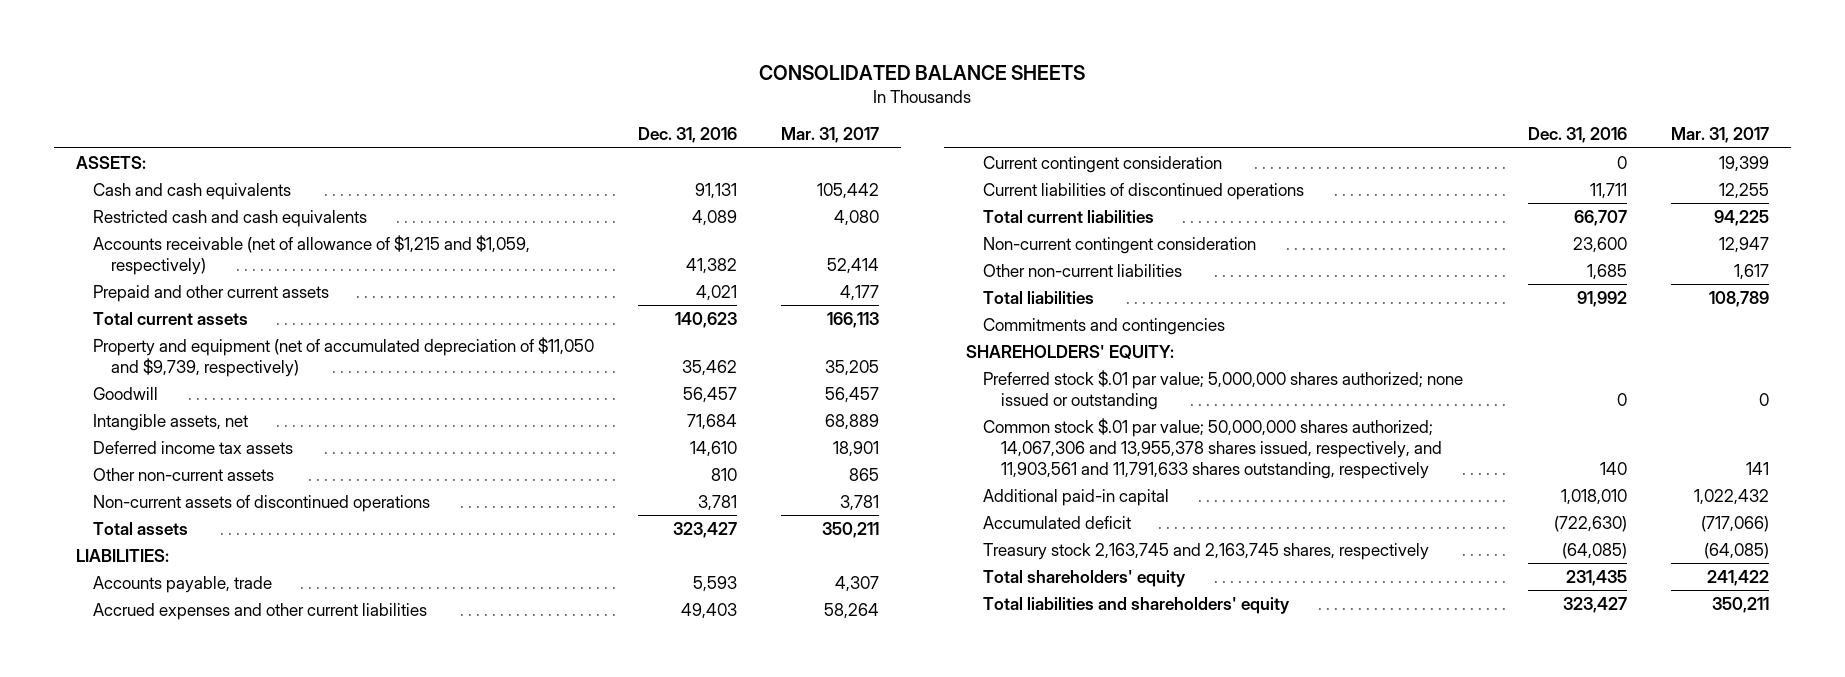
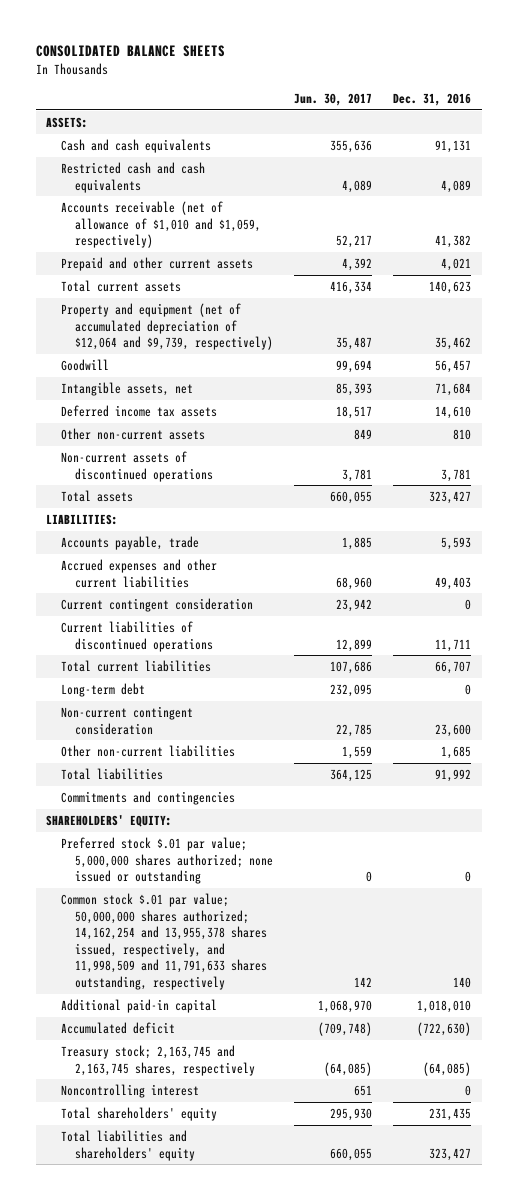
[781,127,880,144] Mar. 31, 2017 -> none
none -> [293,92,372,106] Jun. 30, 2017
[93,234,531,275] Accounts receivable (net of allowance of $1,215 and $1,059, respectively) -> [60,200,261,249] Accounts receivable (net of allowance of $1,010 and $1,059, respectively)
[93,336,595,377] Property and equipment (net of accumulated depreciation of $11,050 and $9,739, respectively) -> [60,302,273,351] Property and equipment (net of accumulated depreciation of $12,064 and $9,739, respectively)
none -> [60,682,145,697] Long-term debt
[983,417,1442,479] Common stock $.01 par value; 50,000,000 shares authorized; 14,067,306 and 13,955,378 shares issued, respectively, and 11,903,561 and 11,791,633 shares outstanding, respectively -> [60,892,267,990] Common stock $.01 par value; 50,000,000 shares authorized; 14,162,254 and 13,955,378 shares issued, respectively, and 11,998,509 and 11,791,633 shares outstanding, respectively
[983,542,1430,560] Treasury stock 2,163,745 and 2,163,745 shares, respectively -> [60,1044,255,1076] Treasury stock; 2,163,745 and 2,163,745 shares, respectively
none -> [60,1083,199,1098] Noncontrolling interest

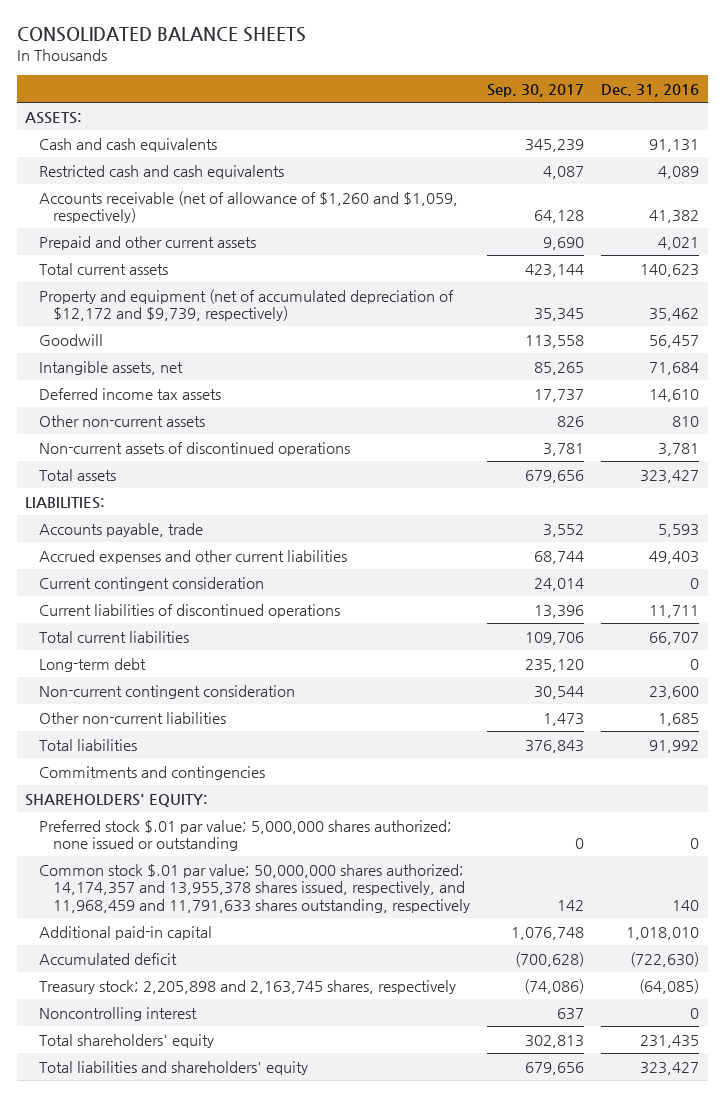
[293,92,372,106] Jun. 30, 2017 -> none
none -> [487,83,585,97] Sep. 30, 2017
[60,200,261,249] Accounts receivable (net of allowance of $1,010 and $1,059, respectively) -> [39,190,459,224] Accounts receivable (net of allowance of $1,260 and $1,059, respectively)
[60,302,273,351] Property and equipment (net of accumulated depreciation of $12,064 and $9,739, respectively) -> [39,288,455,322] Property and equipment (net of accumulated depreciation of $12,172 and $9,739, respectively)
[60,892,267,990] Common stock $.01 par value; 50,000,000 shares authorized; 14,162,254 and 13,955,378 shares issued, respectively, and 11,998,509 and 11,791,633 shares outstanding, respectively -> [39,863,471,913] Common stock $.01 par value; 50,000,000 shares authorized; 14,174,357 and 13,955,378 shares issued, respectively, and 11,968,459 and 11,791,633 shares outstanding, respectively
[60,1044,255,1076] Treasury stock; 2,163,745 and 2,163,745 shares, respectively -> [39,979,457,994] Treasury stock; 2,205,898 and 2,163,745 shares, respectively

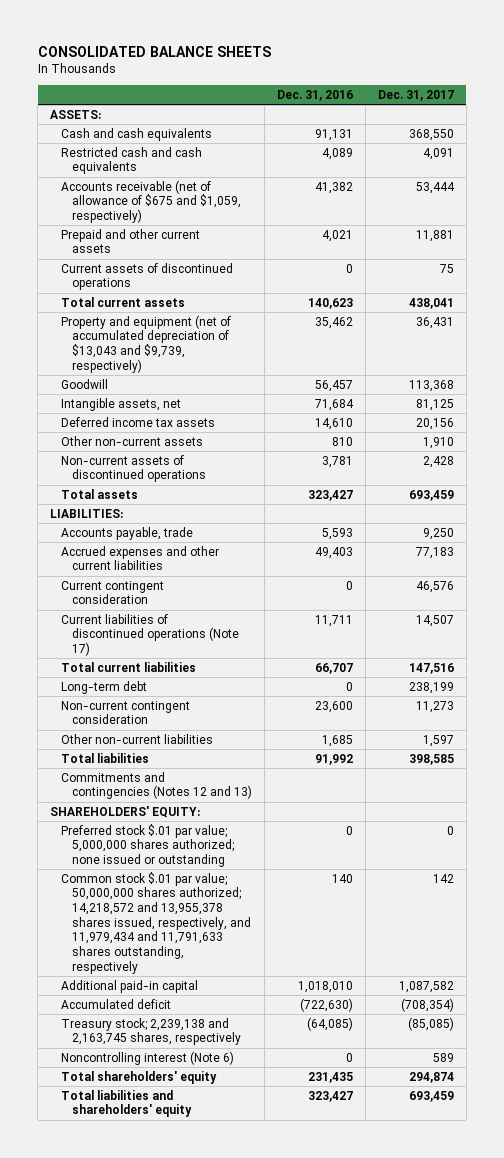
[487,83,585,97] Sep. 30, 2017 -> none
none -> [377,89,454,101] Dec. 31, 2017
[39,190,459,224] Accounts receivable (net of allowance of $1,260 and $1,059, respectively) -> [61,179,242,224] Accounts receivable (net of allowance of $675 and $1,059, respectively)
none -> [61,262,234,291] Current assets of discontinued operations
[39,288,455,322] Property and equipment (net of accumulated depreciation of $12,172 and $9,739, respectively) -> [61,314,232,373] Property and equipment (net of accumulated depreciation of $13,043 and $9,739, respectively)
[39,603,341,618] Current liabilities of discontinued operations -> [61,613,240,657] Current liabilities of discontinued operations (Note 17)
[39,765,266,780] Commitments and contingencies -> [61,771,253,800] Commitments and contingencies (Notes 12 and 13)
[39,863,471,913] Common stock $.01 par value; 50,000,000 shares authorized; 14,174,357 and 13,955,378 shares issued, respectively, and 11,968,459 and 11,791,633 shares outstanding, respectively -> [61,871,252,974] Common stock $.01 par value; 50,000,000 shares authorized; 14,218,572 and 13,955,378 shares issued, respectively, and 11,979,434 and 11,791,633 shares outstanding, respectively
[39,979,457,994] Treasury stock; 2,205,898 and 2,163,745 shares, respectively -> [61,1017,242,1046] Treasury stock; 2,239,138 and 2,163,745 shares, respectively
[39,1006,198,1021] Noncontrolling interest -> [61,1050,235,1065] Noncontrolling interest (Note 6)

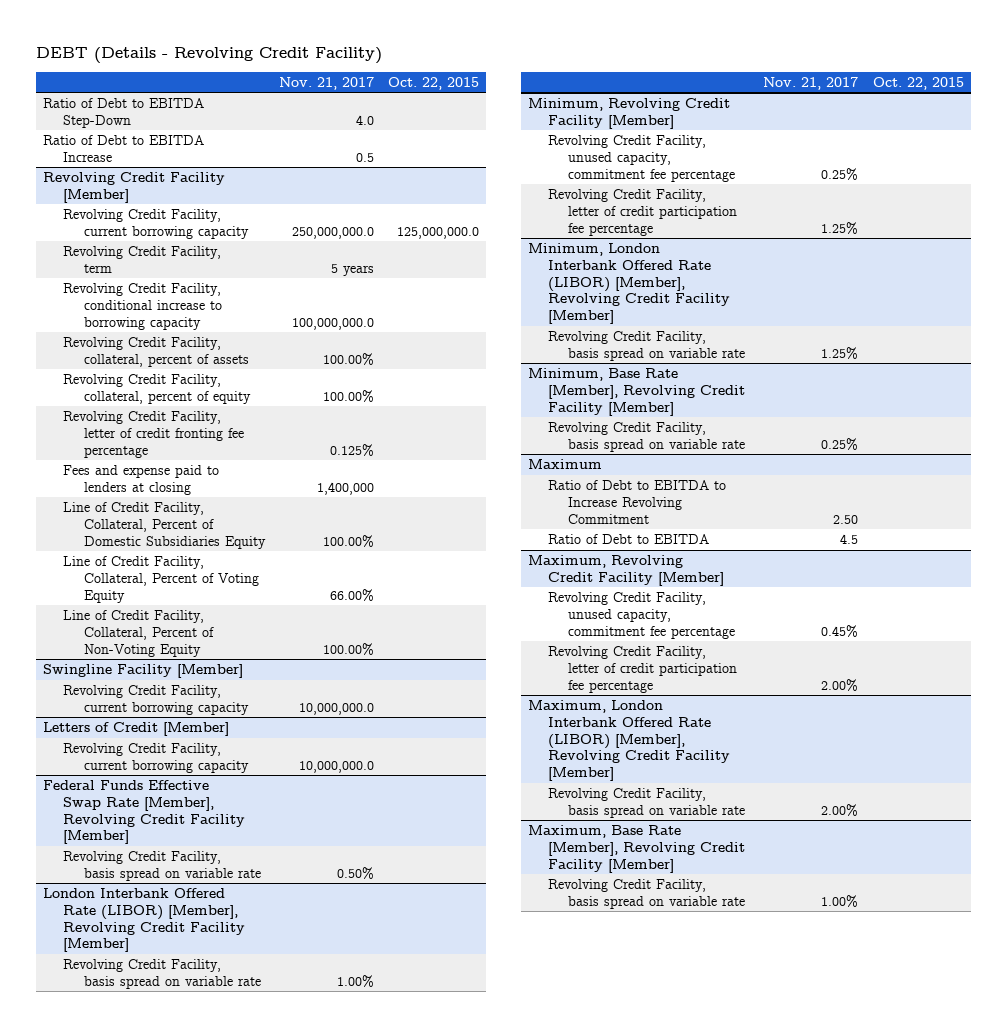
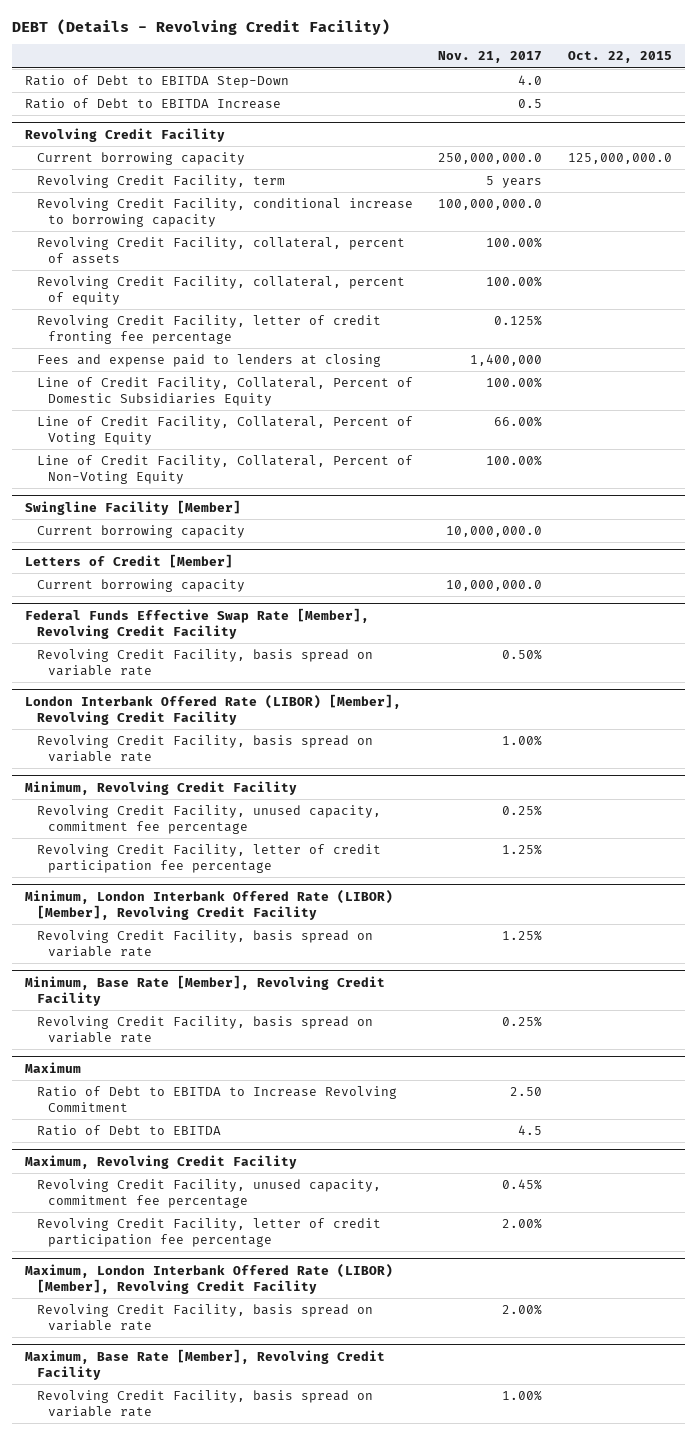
[43,172,226,203] Revolving Credit Facility [Member] -> [25,127,226,142] Revolving Credit Facility
[63,209,249,239] Revolving Credit Facility, current borrowing capacity -> [36,152,245,166] Current borrowing capacity
[63,685,249,715] Revolving Credit Facility, current borrowing capacity -> [36,525,245,539] Current borrowing capacity
[63,743,249,773] Revolving Credit Facility, current borrowing capacity -> [36,579,245,593] Current borrowing capacity
[43,780,246,845] Federal Funds Effective Swap Rate [Member], Revolving Credit Facility [Member] -> [25,607,370,639] Federal Funds Effective Swap Rate [Member], Revolving Credit Facility
[43,888,246,953] London Interbank Offered Rate (LIBOR) [Member], Revolving Credit Facility [Member] -> [25,693,402,725] London Interbank Offered Rate (LIBOR) [Member], Revolving Credit Facility
[527,98,730,129] Minimum, Revolving Credit Facility [Member] -> [25,780,298,795] Minimum, Revolving Credit Facility
[527,243,731,325] Minimum, London Interbank Offered Rate (LIBOR) [Member], Revolving Credit Facility [Member] -> [25,889,394,920] Minimum, London Interbank Offered Rate (LIBOR) [Member], Revolving Credit Facility
[527,368,746,416] Minimum, Base Rate [Member], Revolving Credit Facility [Member] -> [25,974,386,1006] Minimum, Base Rate [Member], Revolving Credit Facility
[527,555,725,586] Maximum, Revolving Credit Facility [Member] -> [25,1154,298,1169] Maximum, Revolving Credit Facility
[527,700,731,782] Maximum, London Interbank Offered Rate (LIBOR) [Member], Revolving Credit Facility [Member] -> [25,1263,394,1294] Maximum, London Interbank Offered Rate (LIBOR) [Member], Revolving Credit Facility
[527,825,746,873] Maximum, Base Rate [Member], Revolving Credit Facility [Member] -> [25,1348,386,1380] Maximum, Base Rate [Member], Revolving Credit Facility

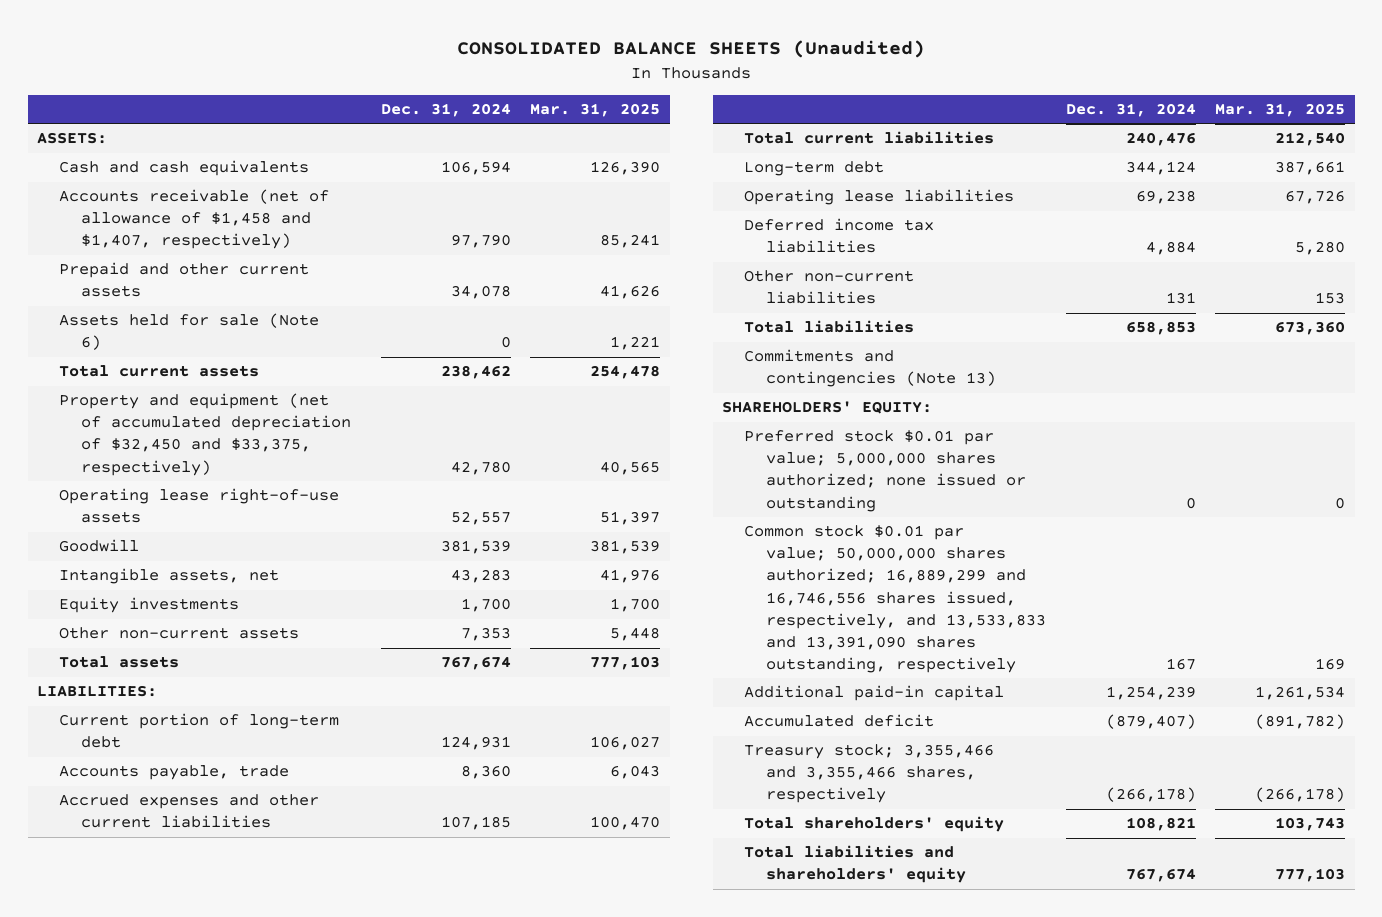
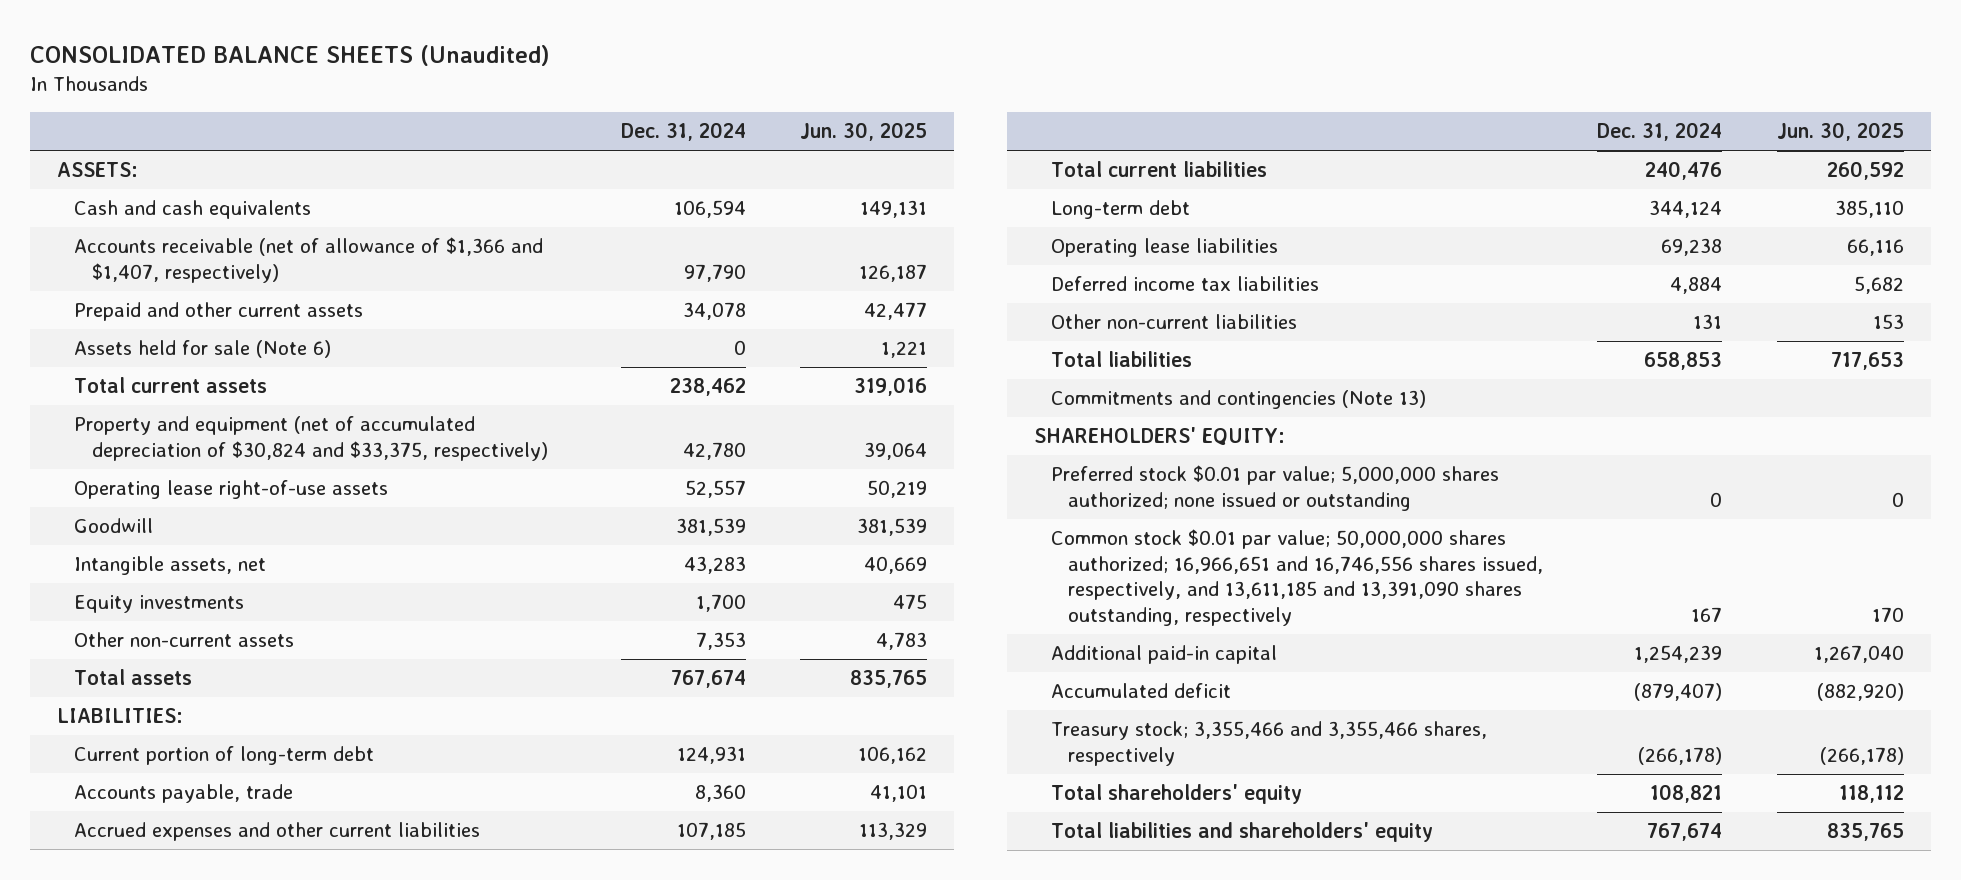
[529,103,660,118] Mar. 31, 2025 -> none
none -> [800,122,928,142] Jun. 30, 2025
[59,189,330,250] Accounts receivable (net of allowance of $1,458 and $1,407, respectively) -> [74,237,544,283] Accounts receivable (net of allowance of $1,366 and $1,407, respectively)
[59,393,352,476] Property and equipment (net of accumulated depreciation of $32,450 and $33,375, respectively) -> [74,416,548,461] Property and equipment (net of accumulated depreciation of $30,824 and $33,375, respectively)
[744,525,1047,673] Common stock $0.01 par value; 50,000,000 shares authorized; 16,889,299 and 16,746,556 shares issued, respectively, and 13,533,833 and 13,391,090 shares outstanding, respectively -> [1051,529,1544,626] Common stock $0.01 par value; 50,000,000 shares authorized; 16,966,651 and 16,746,556 shares issued, respectively, and 13,611,185 and 13,391,090 shares outstanding, respectively

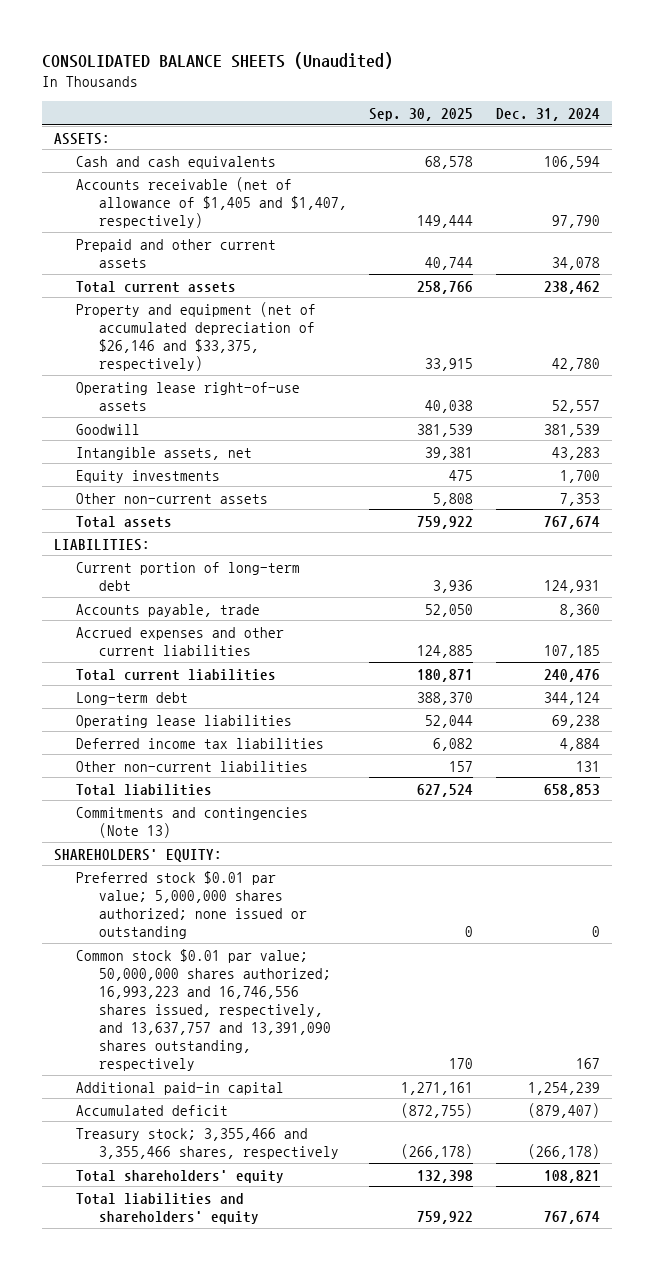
[800,122,928,142] Jun. 30, 2025 -> none
none -> [369,107,474,121] Sep. 30, 2025
[74,237,544,283] Accounts receivable (net of allowance of $1,366 and $1,407, respectively) -> [76,176,347,228] Accounts receivable (net of allowance of $1,405 and $1,407, respectively)
[74,340,332,359] Assets held for sale (Note 6) -> none
[74,416,548,461] Property and equipment (net of accumulated depreciation of $30,824 and $33,375, respectively) -> [76,301,317,371] Property and equipment (net of accumulated depreciation of $26,146 and $33,375, respectively)
[1051,529,1544,626] Common stock $0.01 par value; 50,000,000 shares authorized; 16,966,651 and 16,746,556 shares issued, respectively, and 13,611,185 and 13,391,090 shares outstanding, respectively -> [76,948,331,1071] Common stock $0.01 par value; 50,000,000 shares authorized; 16,993,223 and 16,746,556 shares issued, respectively, and 13,637,757 and 13,391,090 shares outstanding, respectively

